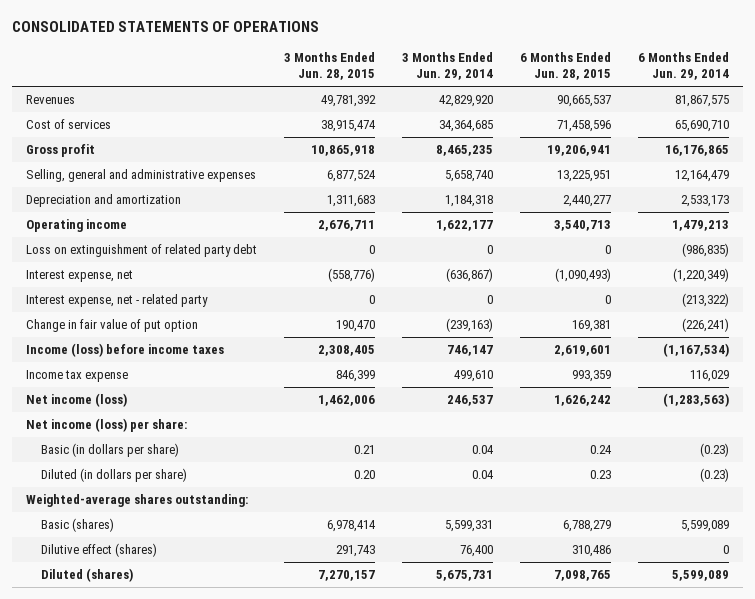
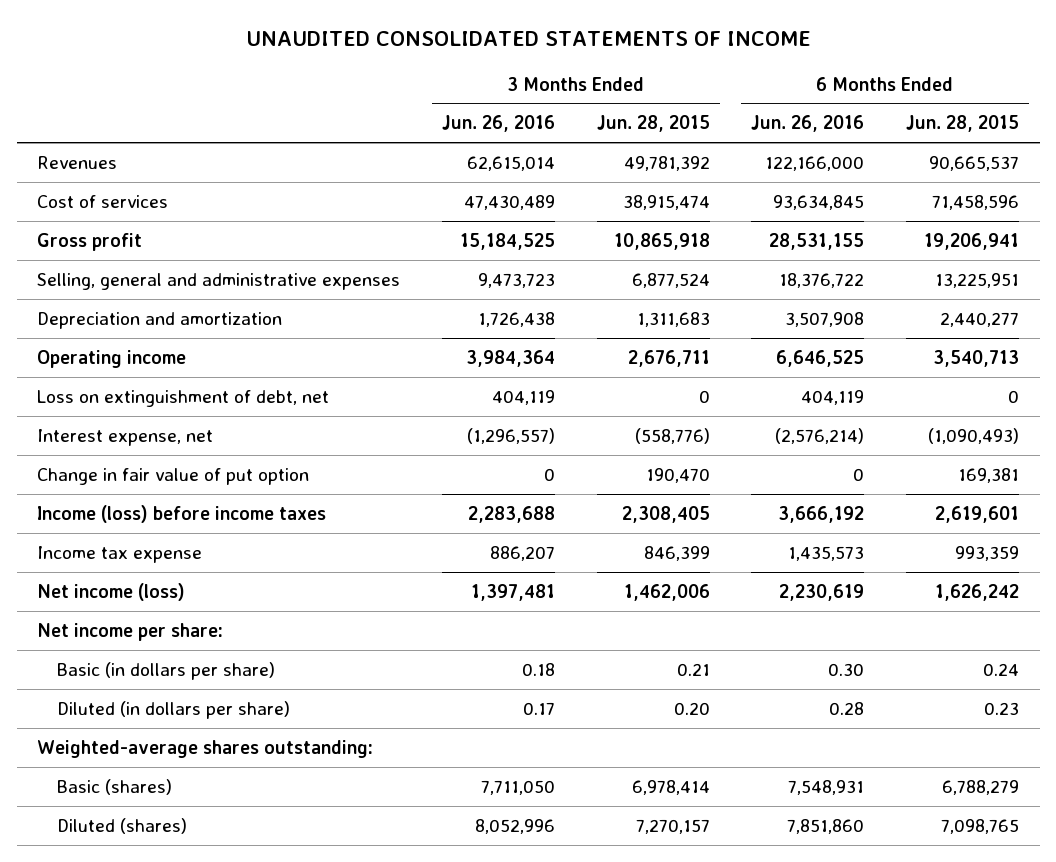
[12,21,320,33] CONSOLIDATED STATEMENTS OF OPERATIONS -> [246,31,812,47] UNAUDITED CONSOLIDATED STATEMENTS OF INCOME
[402,52,494,81] 3 Months Ended Jun. 29, 2014 -> none
[638,52,730,81] 6 Months Ended Jun. 29, 2014 -> none
none -> [442,115,556,133] Jun. 26, 2016
none -> [751,115,865,133] Jun. 26, 2016
[25,244,257,258] Loss on extinguishment of related party debt -> [37,389,330,407] Loss on extinguishment of debt, net
[25,294,208,308] Interest expense, net - related party -> none
[25,418,187,433] Net income (loss) per share: -> [37,622,224,641] Net income per share:
[40,543,157,558] Dilutive effect (shares) -> none

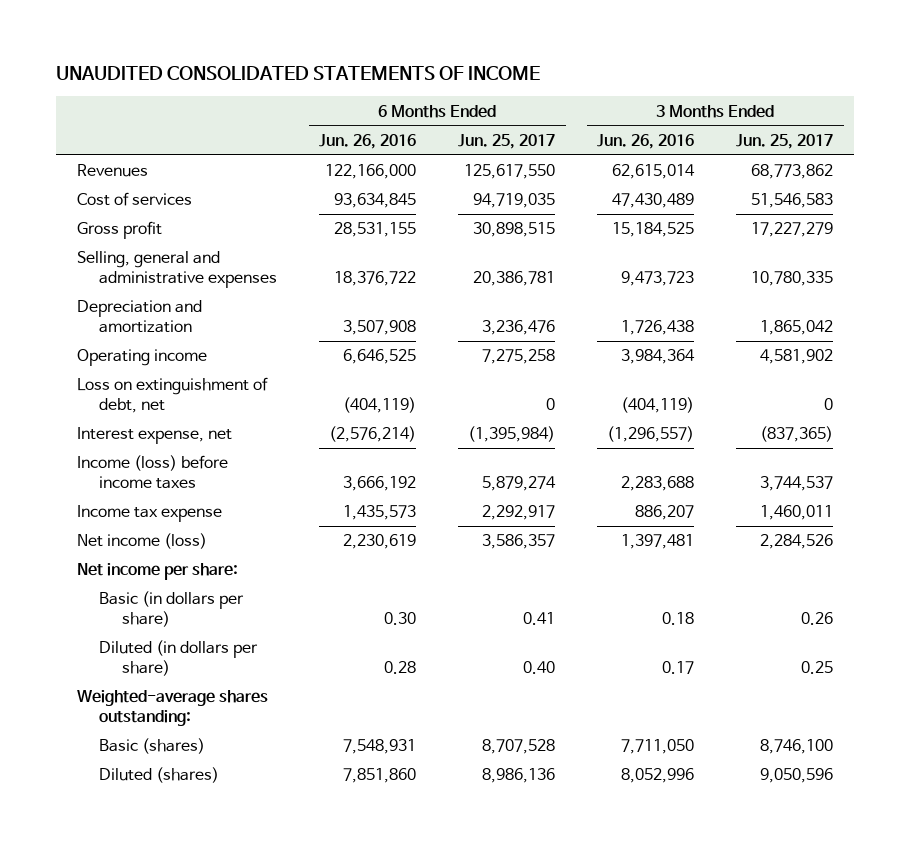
[596,115,710,133] Jun. 28, 2015 -> none
[905,115,1019,133] Jun. 28, 2015 -> none
none -> [458,133,556,149] Jun. 25, 2017
none -> [736,133,834,149] Jun. 25, 2017
[492,389,556,405] 404,119 -> [621,396,695,413] (404,119)
[801,389,865,405] 404,119 -> [343,396,417,413] (404,119)
[37,467,310,485] Change in fair value of put option -> none

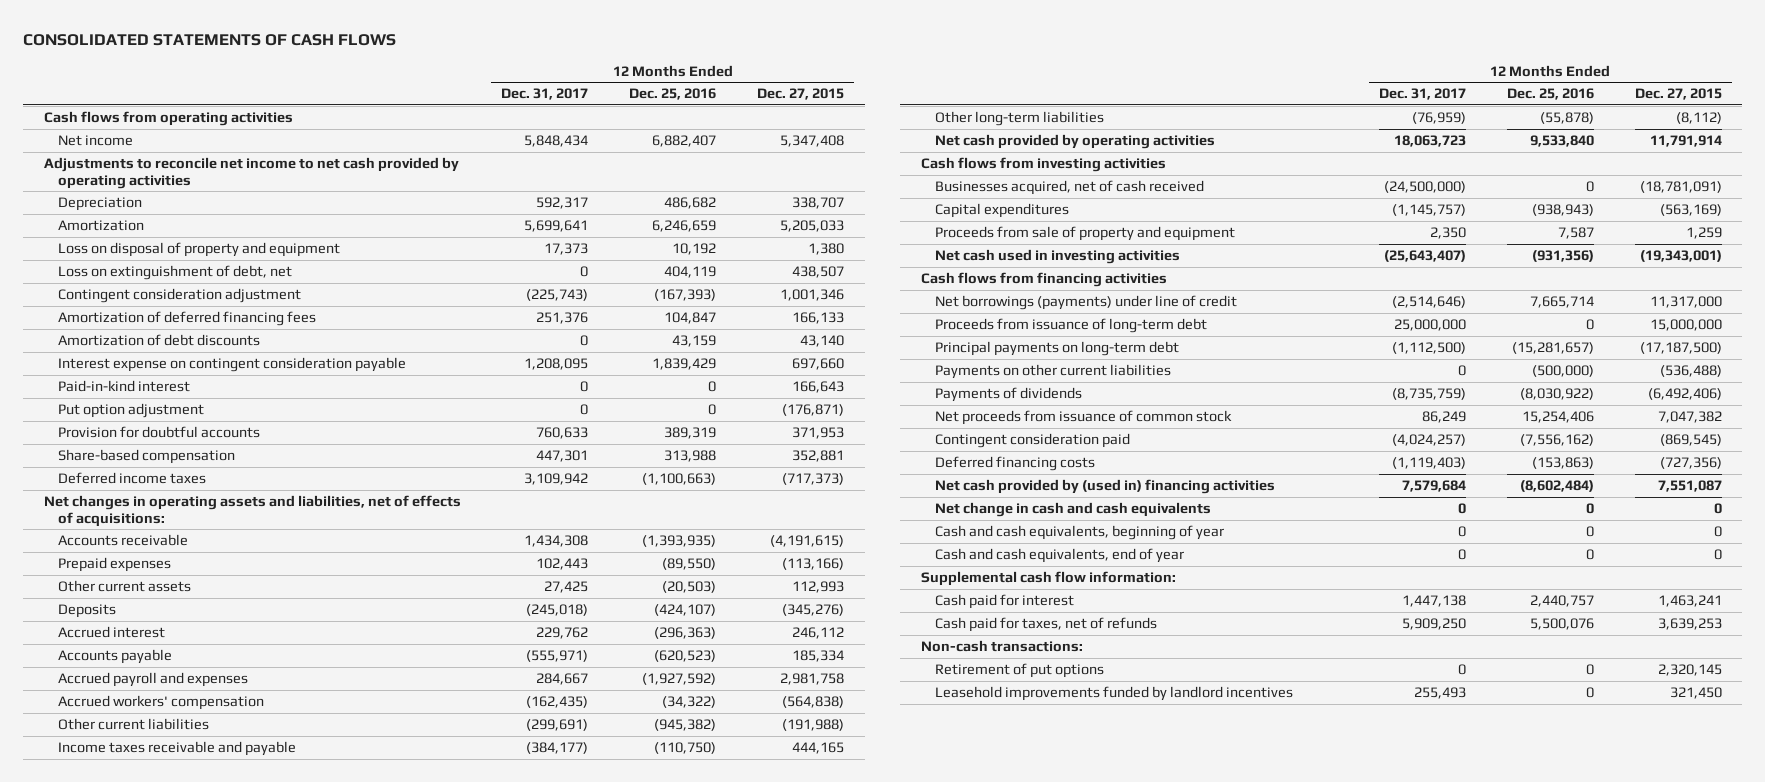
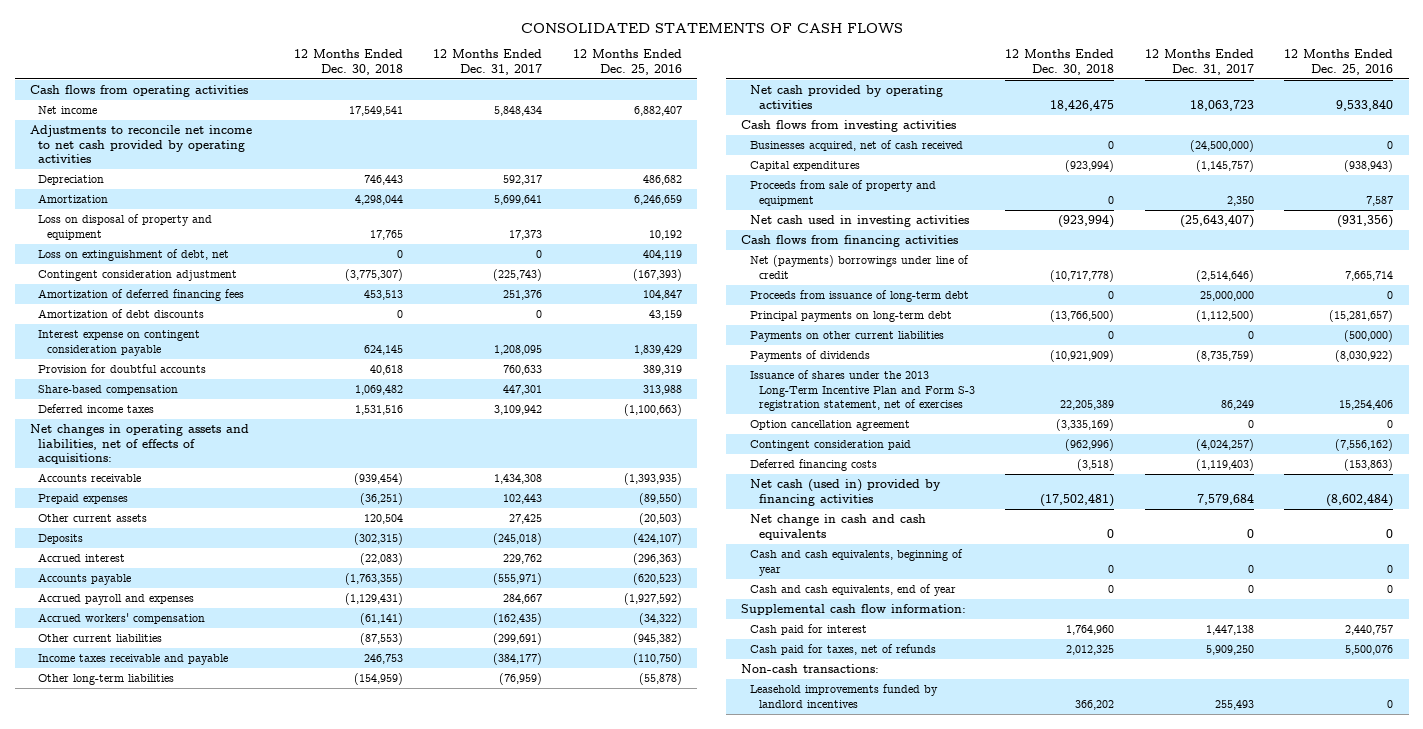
[757,88,845,101] Dec. 27, 2015 -> none
none -> [293,49,403,75] 12 Months Ended Dec. 30, 2018
[58,379,191,392] Paid-in-kind interest -> none
[58,402,205,418] Put option adjustment -> none
[935,294,1238,310] Net borrowings (payments) under line of credit -> [749,254,969,279] Net (payments) borrowings under line of credit
[935,409,1233,425] Net proceeds from issuance of common stock -> [749,369,975,412] Issuance of shares under the 2013 Long-Term Incentive Plan and Form S-3 registration statement, net of exercises
none -> [749,419,910,431] Option cancellation agreement
[935,478,1276,494] Net cash provided by (used in) financing activities -> [749,478,941,506] Net cash (used in) provided by financing activities
[935,662,1105,678] Retirement of put options -> none

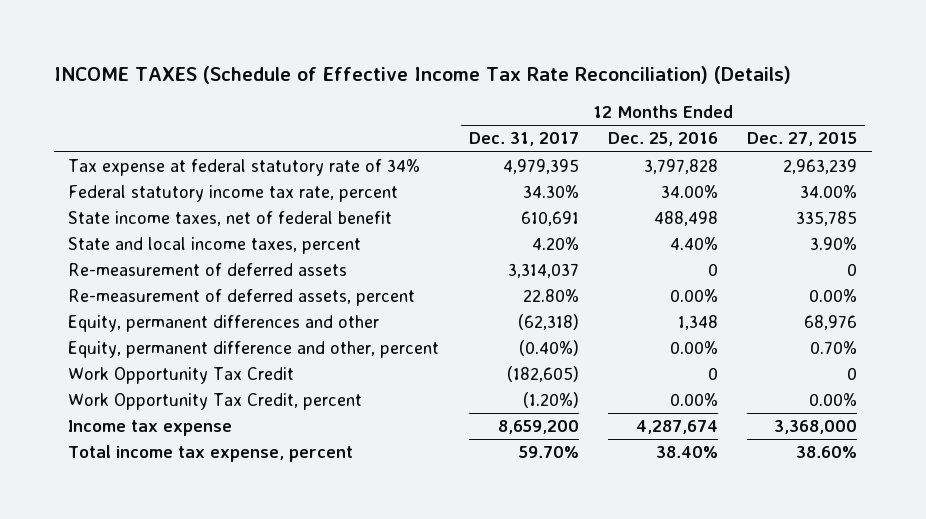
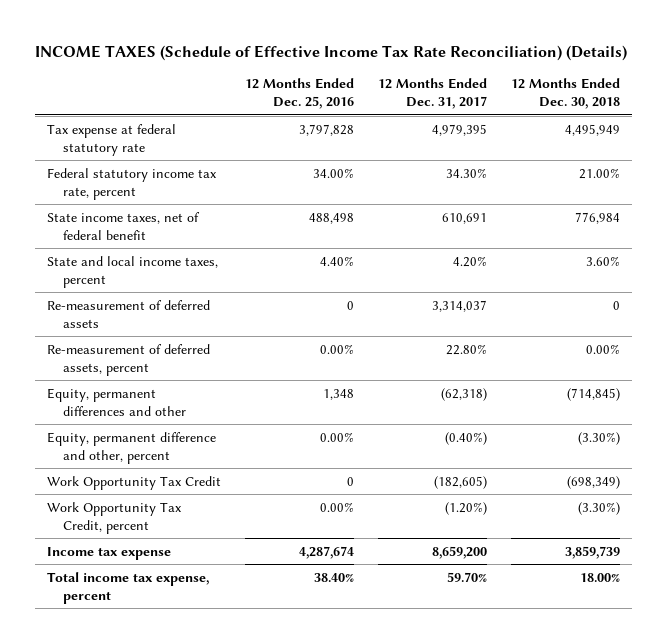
[747,132,858,147] Dec. 27, 2015 -> none
none -> [510,78,620,110] 12 Months Ended Dec. 30, 2018
[68,159,421,177] Tax expense at federal statutory rate of 34% -> [46,123,176,156] Tax expense at federal statutory rate

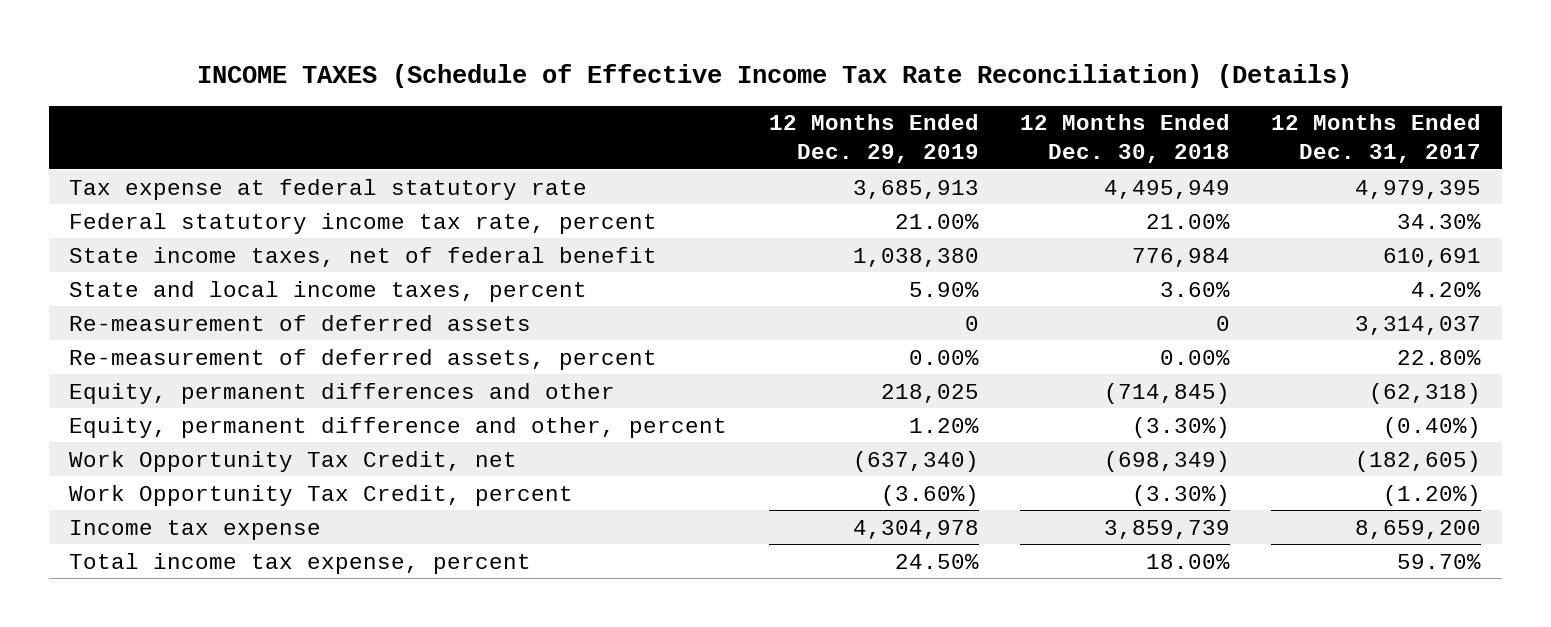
[244,78,354,110] 12 Months Ended Dec. 25, 2016 -> none
none -> [768,114,979,164] 12 Months Ended Dec. 29, 2019
[46,475,221,490] Work Opportunity Tax Credit -> [69,450,518,472] Work Opportunity Tax Credit, net

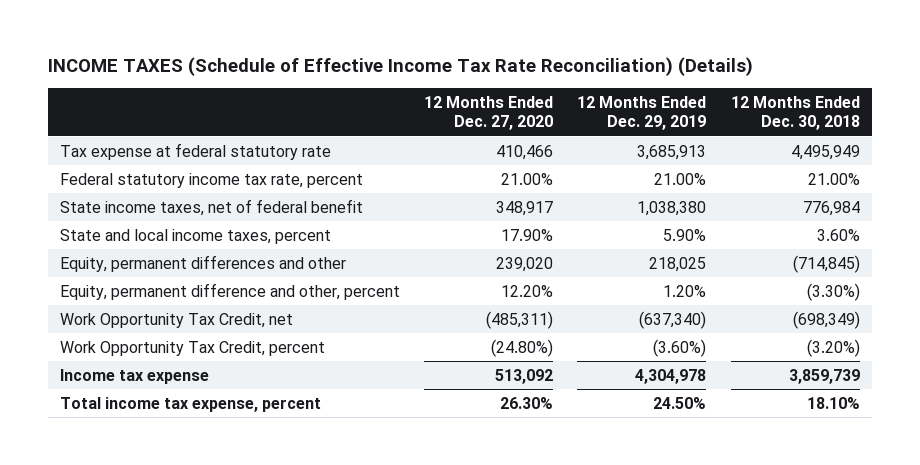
[1271,114,1482,164] 12 Months Ended Dec. 31, 2017 -> none
none -> [424,96,554,131] 12 Months Ended Dec. 27, 2020
[69,314,532,331] Re-measurement of deferred assets -> none
[69,348,658,370] Re-measurement of deferred assets, percent -> none
[1131,484,1230,506] (3.30%) -> [806,338,860,357] (3.20%)
[1145,553,1230,569] 18.00% -> [806,396,860,409] 18.10%

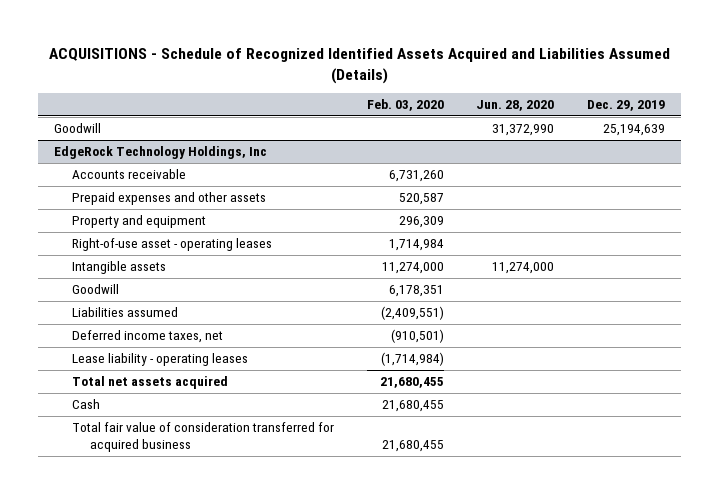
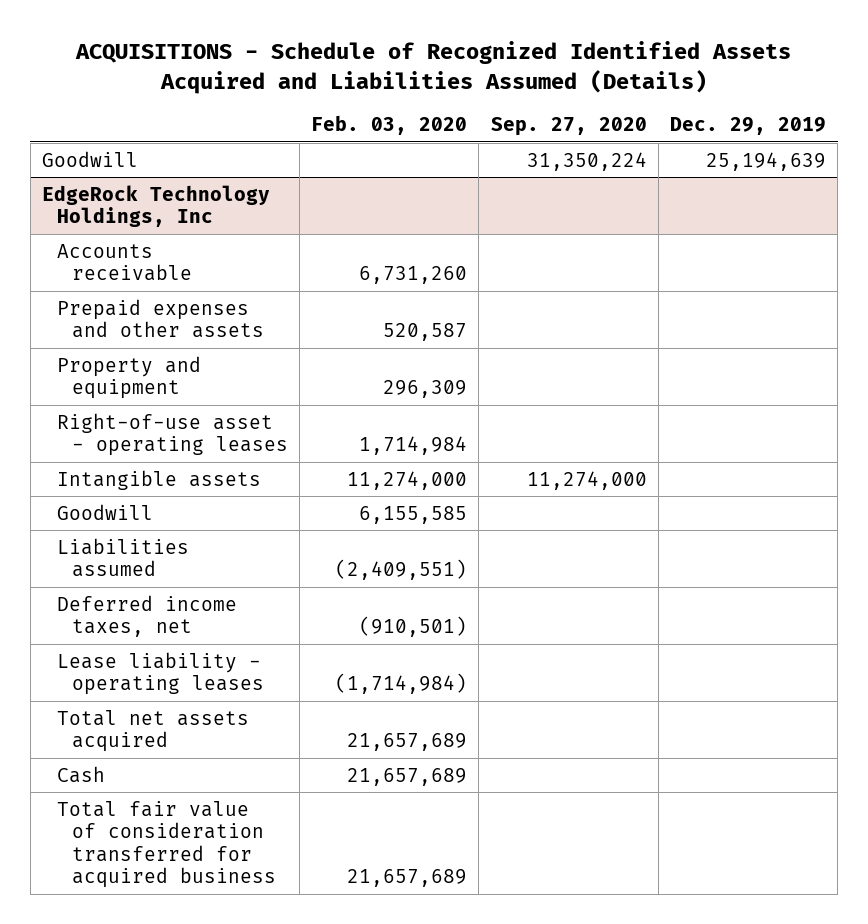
[476,100,555,112] Jun. 28, 2020 -> none
none -> [490,117,647,137] Sep. 27, 2020
[388,285,444,298] 6,178,351 -> [359,505,468,524] 6,155,585
[379,377,444,389] 21,680,455 -> [347,733,468,752] 21,657,689
[381,400,444,413] 21,680,455 -> [347,767,468,786] 21,657,689
[381,440,444,453] 21,680,455 -> [347,869,468,888] 21,657,689

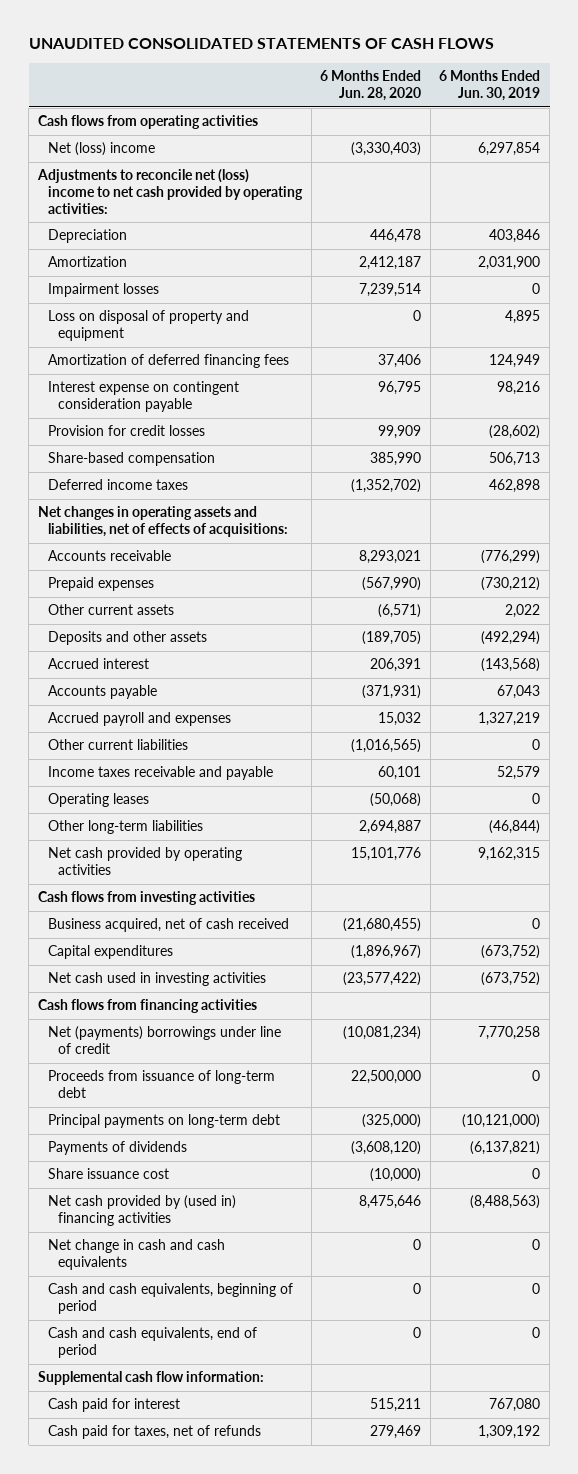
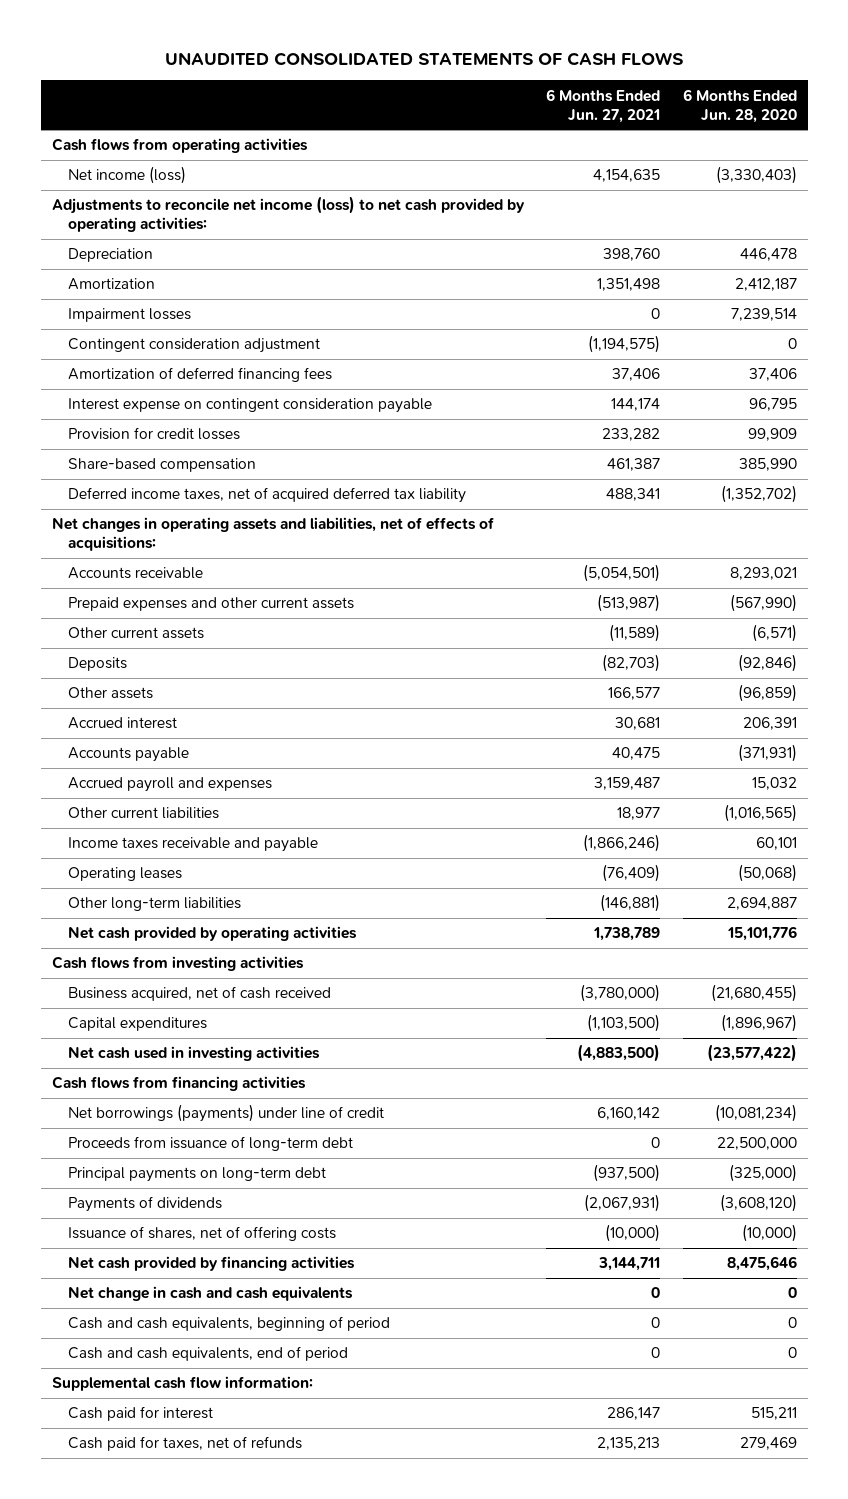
[439,70,541,101] 6 Months Ended Jun. 30, 2019 -> none
none -> [546,88,661,123] 6 Months Ended Jun. 27, 2021
[48,142,156,157] Net (loss) income -> [68,166,187,185] Net income (loss)
[36,169,304,214] Adjustments to reconcile net (loss) income to net cash provided by operating activities: -> [51,196,525,233] Adjustments to reconcile net income (loss) to net cash provided by operating activities:
[48,310,250,342] Loss on disposal of property and equipment -> none
none -> [68,338,321,354] Contingent consideration adjustment
[48,479,189,491] Deferred income taxes -> [68,487,467,504] Deferred income taxes, net of acquired deferred tax liability
[48,577,155,592] Prepaid expenses -> [68,597,355,612] Prepaid expenses and other current assets
[48,631,208,646] Deposits and other assets -> [68,657,128,672] Deposits
[362,631,422,646] (189,705) -> [737,654,797,673] (92,846)
none -> [68,687,154,700] Other assets
[48,1026,282,1055] Net (payments) borrowings under line of credit -> [68,1104,385,1123] Net borrowings (payments) under line of credit
[48,1168,170,1180] Share issuance cost -> [68,1226,337,1242] Issuance of shares, net of offering costs
[48,1195,237,1227] Net cash provided by (used in) financing activities -> [68,1256,356,1272] Net cash provided by financing activities

